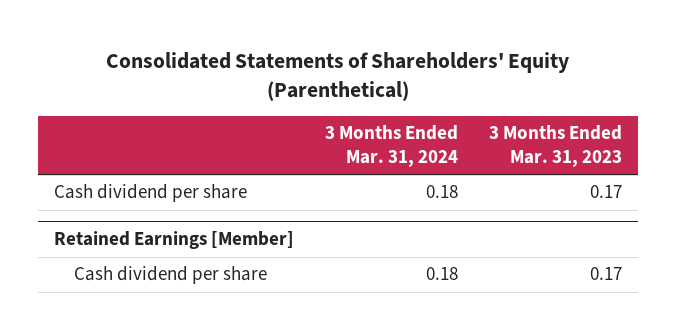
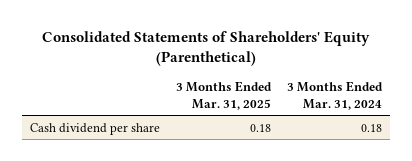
[489,125,623,168] 3 Months Ended Mar. 31, 2023 -> none
none -> [176,81,273,110] 3 Months Ended Mar. 31, 2025
[54,231,295,250] Retained Earnings [Member] -> none
[74,266,268,285] Cash dividend per share -> none

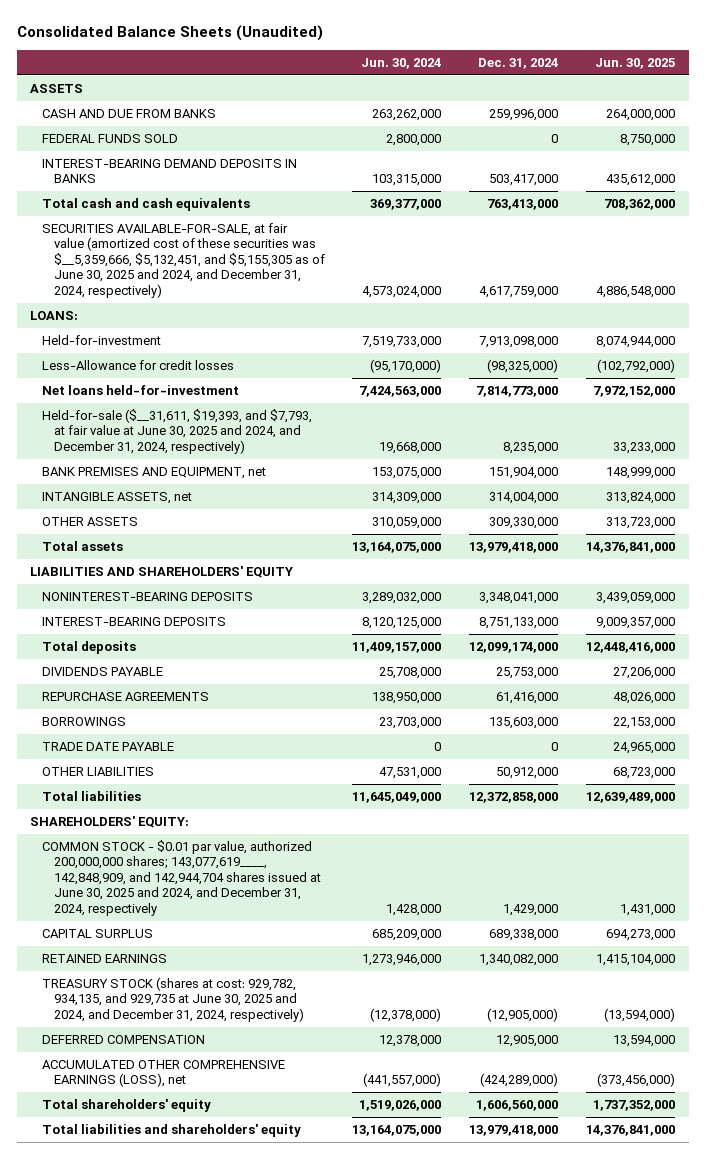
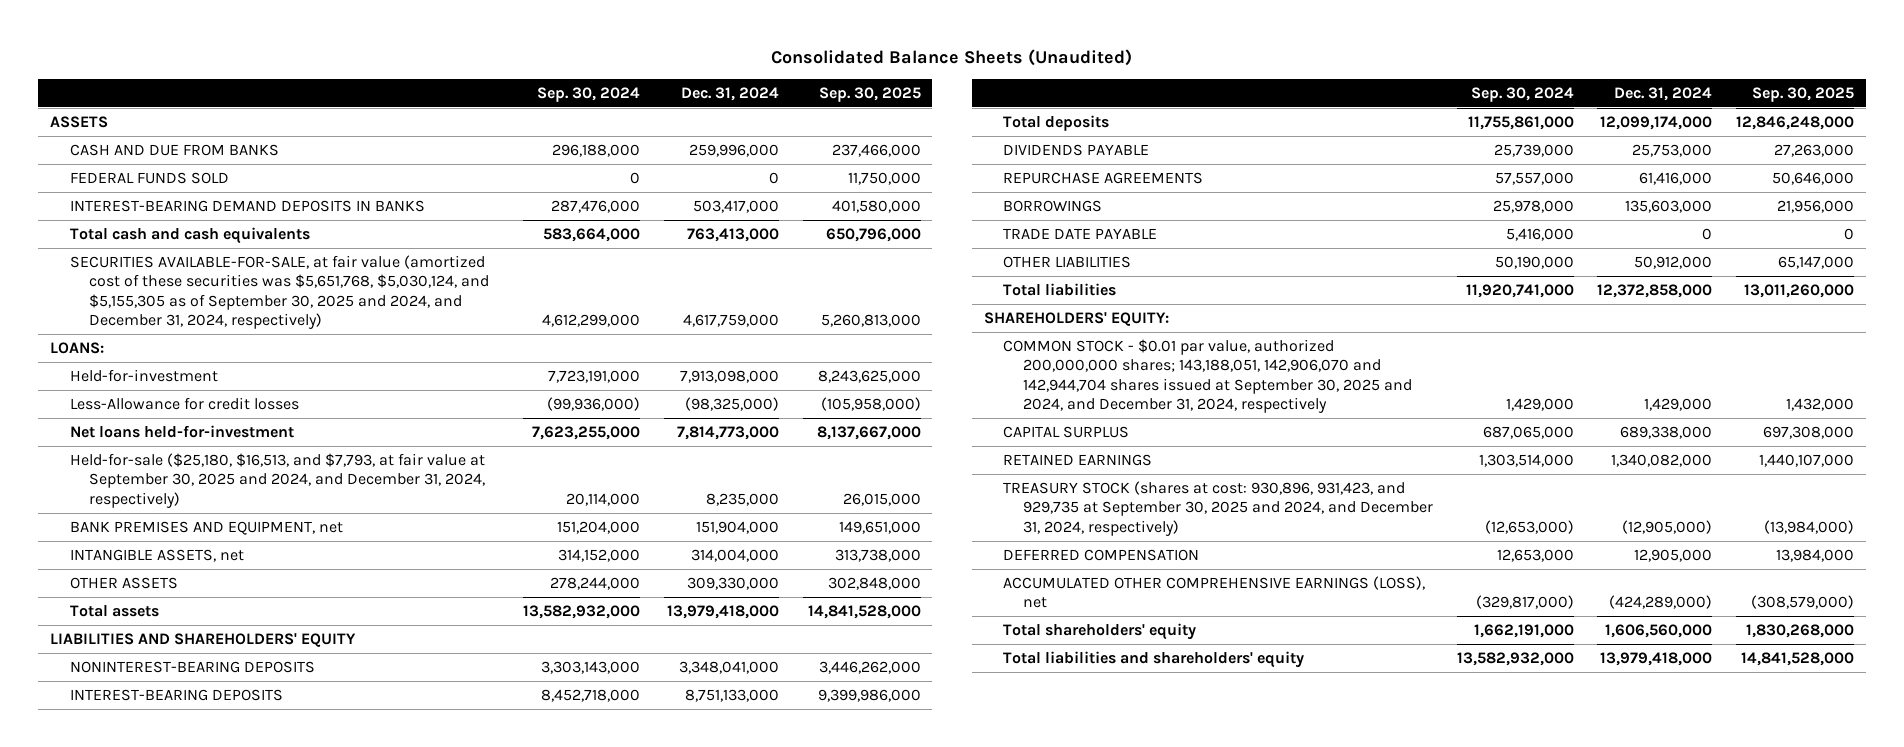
[361,57,442,69] Jun. 30, 2024 -> none
[594,57,675,69] Jun. 30, 2025 -> none
none -> [537,86,641,102] Sep. 30, 2024
none -> [818,86,921,102] Sep. 30, 2025
[42,222,325,298] SECURITIES AVAILABLE-FOR-SALE, at fair value (amortized cost of these securities was $__5,359,666, $5,132,451, and $5,155,305 as of June 30, 2025 and 2024, and December 31, 2024, respectively) -> [69,254,490,330] SECURITIES AVAILABLE-FOR-SALE, at fair value (amortized cost of these securities was $5,651,768, $5,030,124, and $5,155,305 as of September 30, 2025 and 2024, and December 31, 2024, respectively)
[42,408,313,454] Held-for-sale ($__31,611, $19,393, and $7,793, at fair value at June 30, 2025 and 2024, and December 31, 2024, respectively) -> [69,452,486,508] Held-for-sale ($25,180, $16,513, and $7,793, at fair value at September 30, 2025 and 2024, and December 31, 2024, respectively)
[42,839,321,916] COMMON STOCK - $0.01 par value, authorized 200,000,000 shares; 143,077,619____, 142,848,909, and 142,944,704 shares issued at June 30, 2025 and 2024, and December 31, 2024, respectively -> [1003,338,1412,414] COMMON STOCK - $0.01 par value, authorized 200,000,000 shares; 143,188,051, 142,906,070 and 142,944,704 shares issued at September 30, 2025 and 2024, and December 31, 2024, respectively
[42,976,304,1022] TREASURY STOCK (shares at cost: 929,782, 934,135, and 929,735 at June 30, 2025 and 2024, and December 31, 2024, respectively) -> [1003,480,1433,536] TREASURY STOCK (shares at cost: 930,896, 931,423, and 929,735 at September 30, 2025 and 2024, and December 31, 2024, respectively)

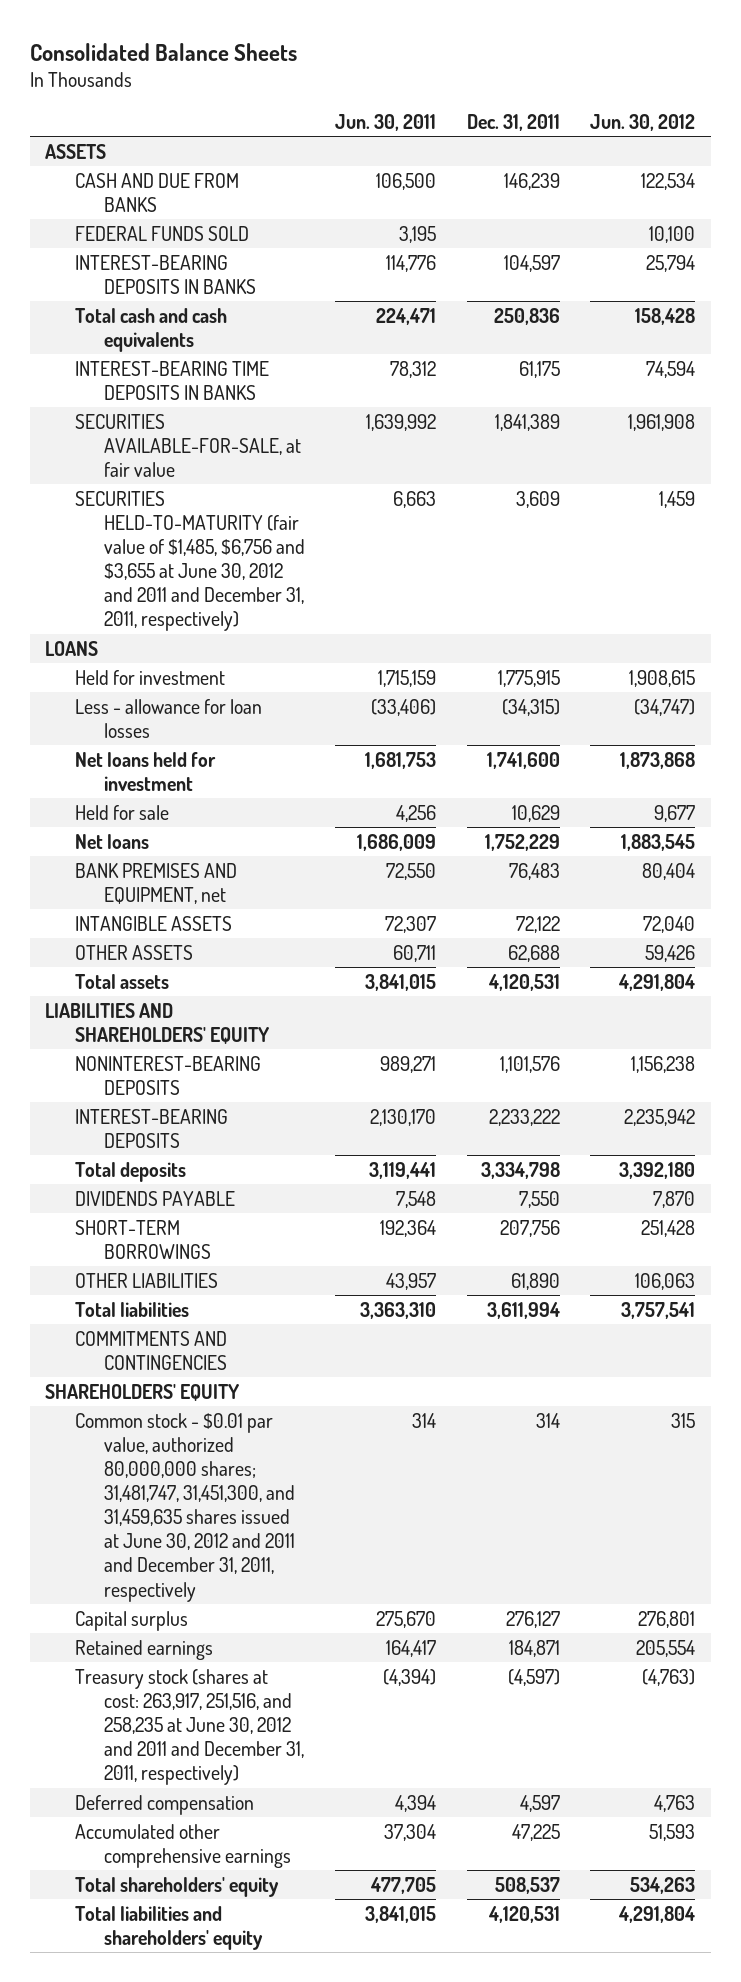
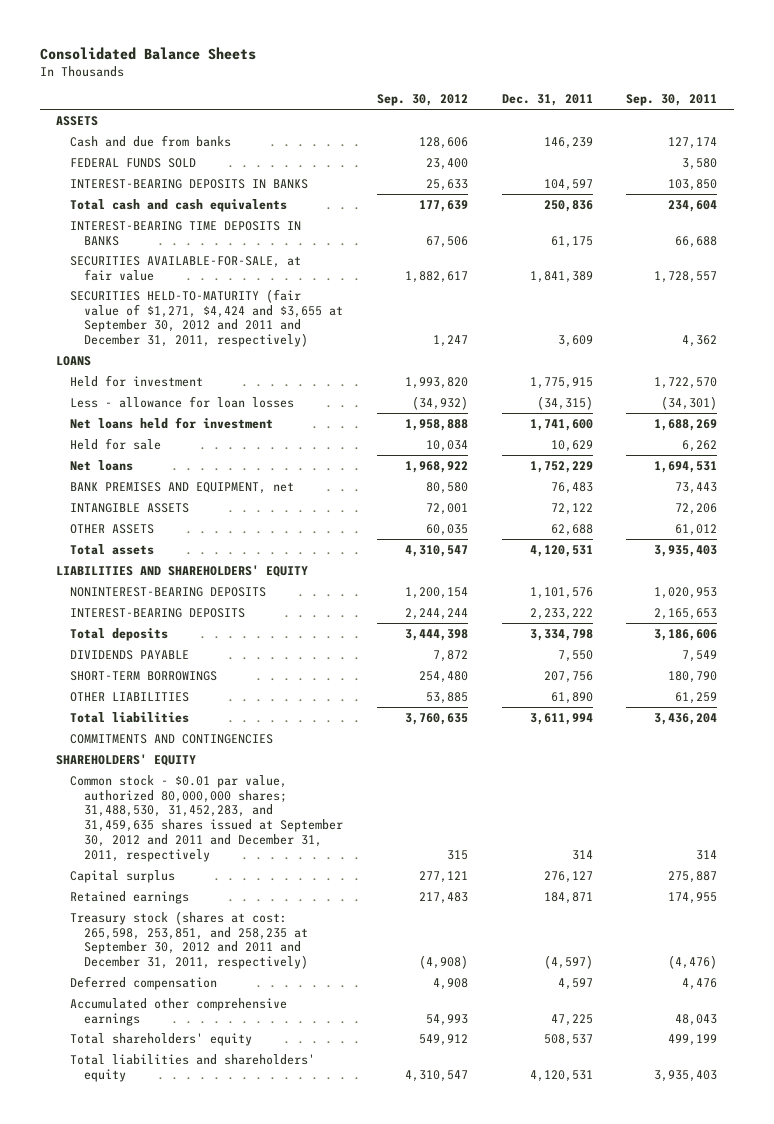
[335,113,437,131] Jun. 30, 2011 -> none
[590,113,696,131] Jun. 30, 2012 -> none
none -> [376,94,468,107] Sep. 30, 2012
none -> [626,94,718,107] Sep. 30, 2011
[74,172,239,212] CASH AND DUE FROM BANKS -> [70,134,232,147] Cash and due from banks
[74,490,305,632] SECURITIES HELD-TO-MATURITY (fair value of $1,485, $6,756 and $3,655 at June 30, 2012 and 2011 and December 31, 2011, respectively) -> [70,288,344,348] SECURITIES HELD-TO-MATURITY (fair value of $1,271, $4,424 and $3,655 at September 30, 2012 and 2011 and December 31, 2011, respectively)
[74,1412,295,1602] Common stock - $0.01 par value, authorized 80,000,000 shares; 31,481,747, 31,451,300, and 31,459,635 shares issued at June 30, 2012 and 2011 and December 31, 2011, respectively -> [70,774,344,862] Common stock - $0.01 par value, authorized 80,000,000 shares; 31,488,530, 31,452,283, and 31,459,635 shares issued at September 30, 2012 and 2011 and December 31, 2011, respectively
[74,1668,304,1786] Treasury stock (shares at cost: 263,917, 251,516, and 258,235 at June 30, 2012 and 2011 and December 31, 2011, respectively) -> [70,910,309,970] Treasury stock (shares at cost: 265,598, 253,851, and 258,235 at September 30, 2012 and 2011 and December 31, 2011, respectively)

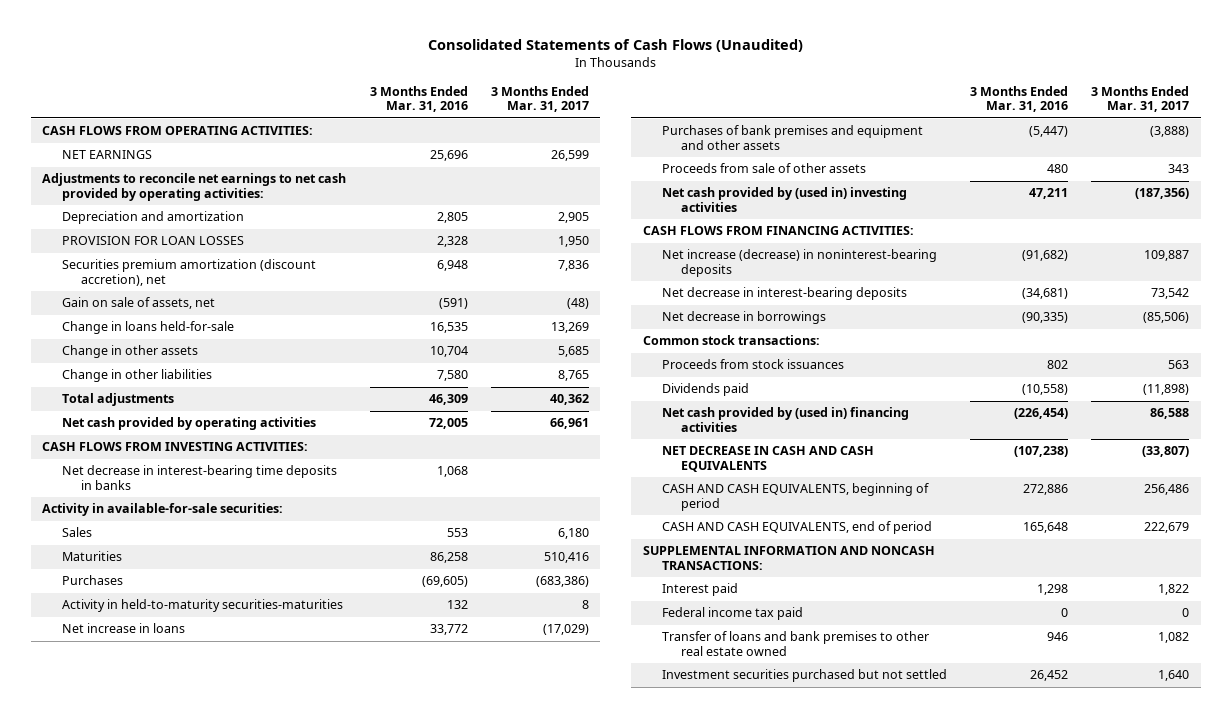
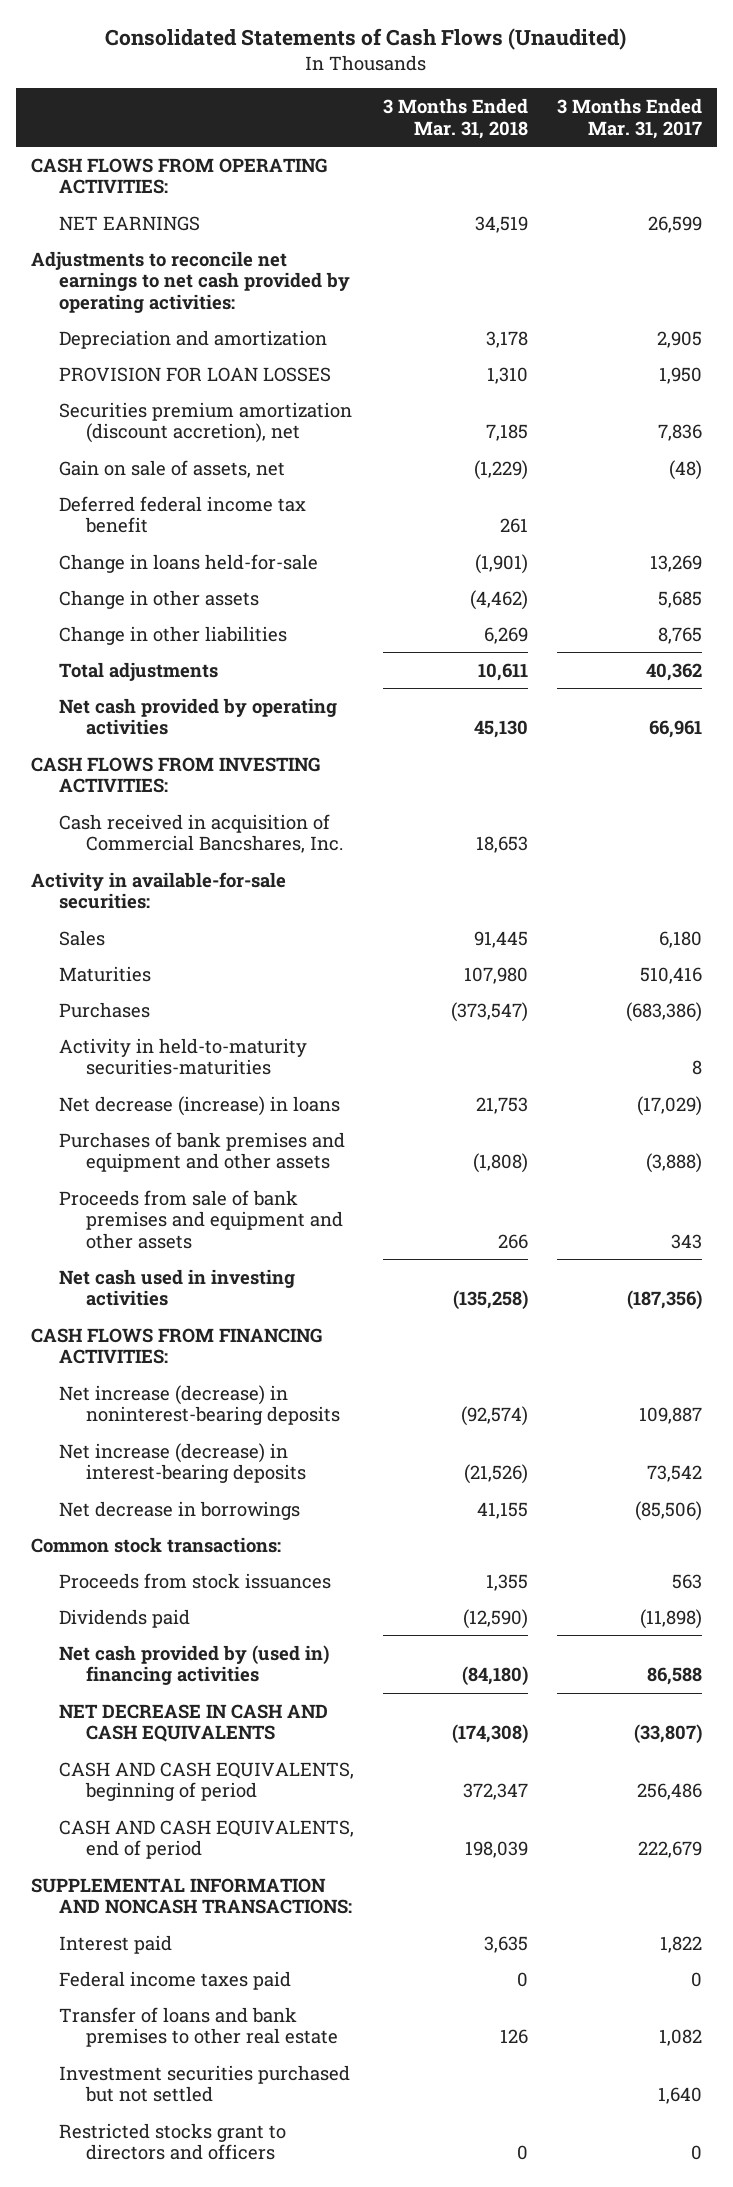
[369,85,468,113] 3 Months Ended Mar. 31, 2016 -> none
none -> [382,98,528,139] 3 Months Ended Mar. 31, 2018
none -> [58,495,306,534] Deferred federal income tax benefit
[61,465,337,490] Net decrease in interest-bearing time deposits in banks -> none
none -> [58,813,344,854] Cash received in acquisition of Commercial Bancshares, Inc.
[61,623,185,634] Net increase in loans -> [58,1095,340,1116] Net decrease (increase) in loans
[662,163,867,174] Proceeds from sale of other assets -> [58,1189,344,1249] Proceeds from sale of bank premises and equipment and other assets
[662,187,908,212] Net cash provided by (used in) investing activities -> [58,1268,295,1307] Net cash used in investing activities
[662,287,908,301] Net decrease in interest-bearing deposits -> [58,1442,307,1484] Net increase (decrease) in interest-bearing deposits
[662,607,804,621] Federal income tax paid -> [58,1970,291,1990] Federal income taxes paid
[662,631,930,656] Transfer of loans and bank premises to other real estate owned -> [58,2006,339,2048] Transfer of loans and bank premises to other real estate
none -> [58,2122,286,2161] Restricted stocks grant to directors and officers

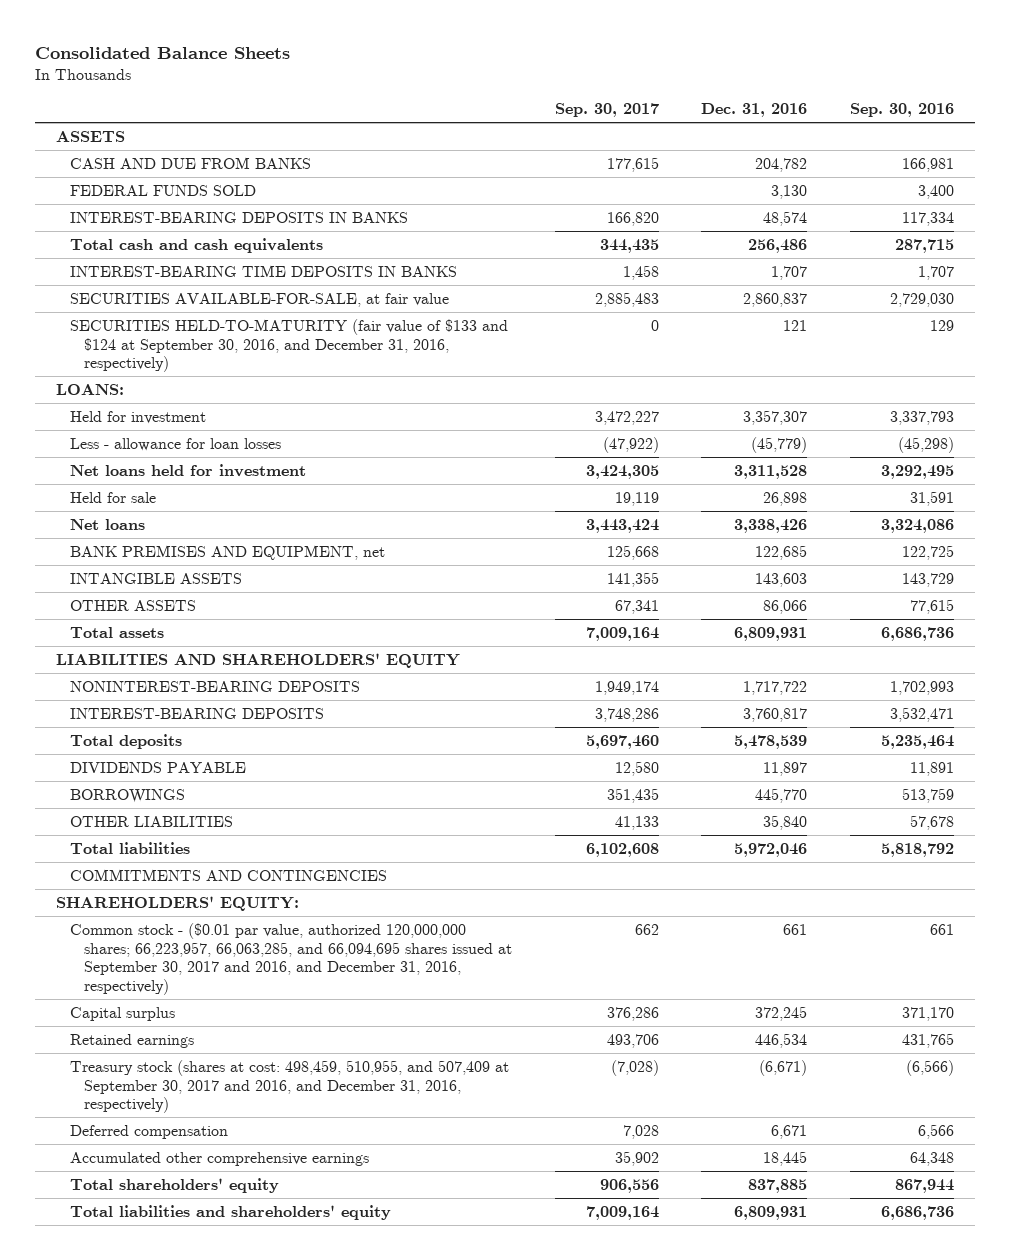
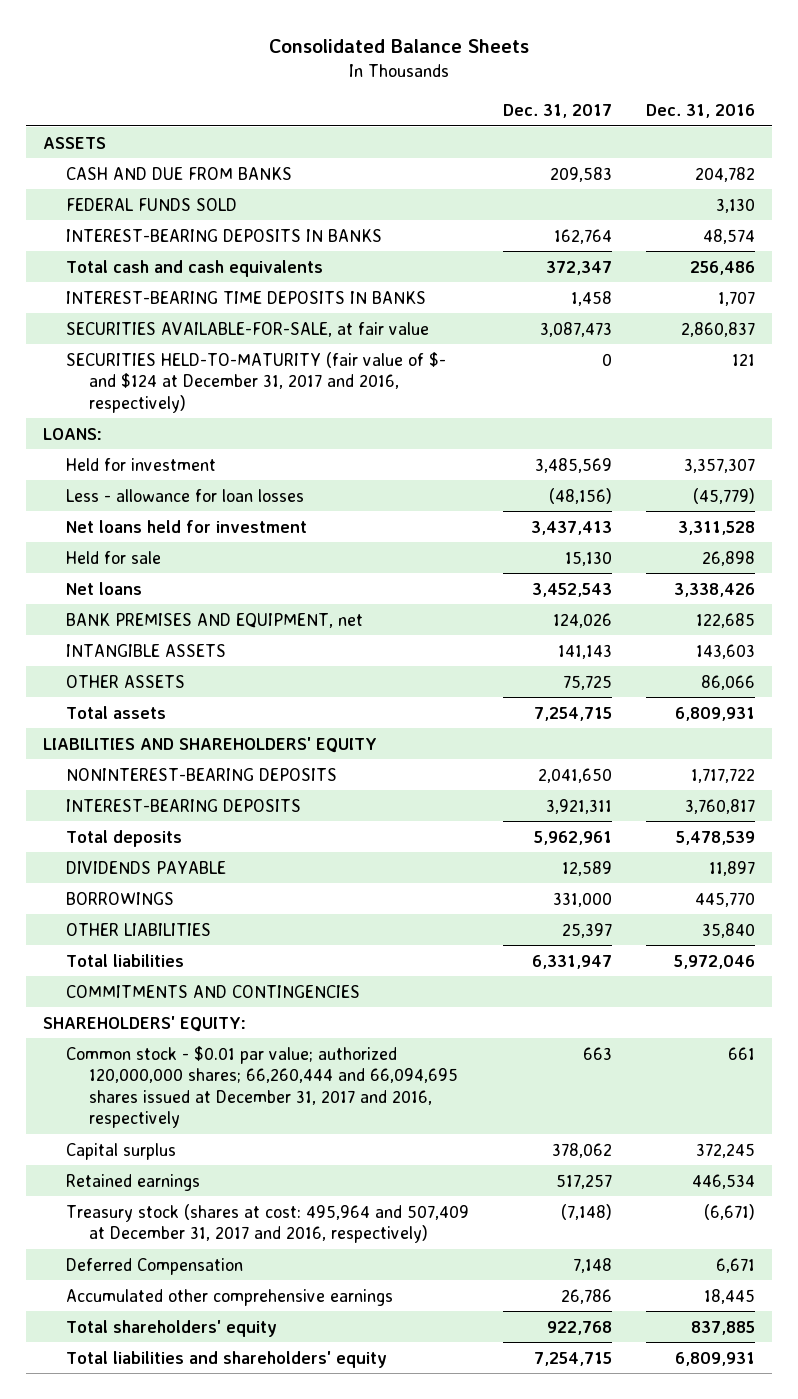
[554,103,659,118] Sep. 30, 2017 -> none
[849,103,954,118] Sep. 30, 2016 -> none
none -> [503,103,613,118] Dec. 31, 2017
[70,318,509,373] SECURITIES HELD-TO-MATURITY (fair value of $133 and $124 at September 30, 2016, and December 31, 2016, respectively) -> [66,351,447,413] SECURITIES HELD-TO-MATURITY (fair value of $- and $124 at December 31, 2017 and 2016, respectively)
[70,922,513,996] Common stock - ($0.01 par value, authorized 120,000,000 shares; 66,223,957, 66,063,285, and 66,094,695 shares issued at September 30, 2017 and 2016, and December 31, 2016, respectively) -> [66,1045,459,1128] Common stock - $0.01 par value; authorized 120,000,000 shares; 66,260,444 and 66,094,695 shares issued at December 31, 2017 and 2016, respectively
[70,1059,510,1114] Treasury stock (shares at cost: 498,459, 510,955, and 507,409 at September 30, 2017 and 2016, and December 31, 2016, respectively) -> [66,1203,470,1244] Treasury stock (shares at cost: 495,964 and 507,409 at December 31, 2017 and 2016, respectively)
[70,1124,229,1139] Deferred compensation -> [66,1257,244,1275] Deferred Compensation

